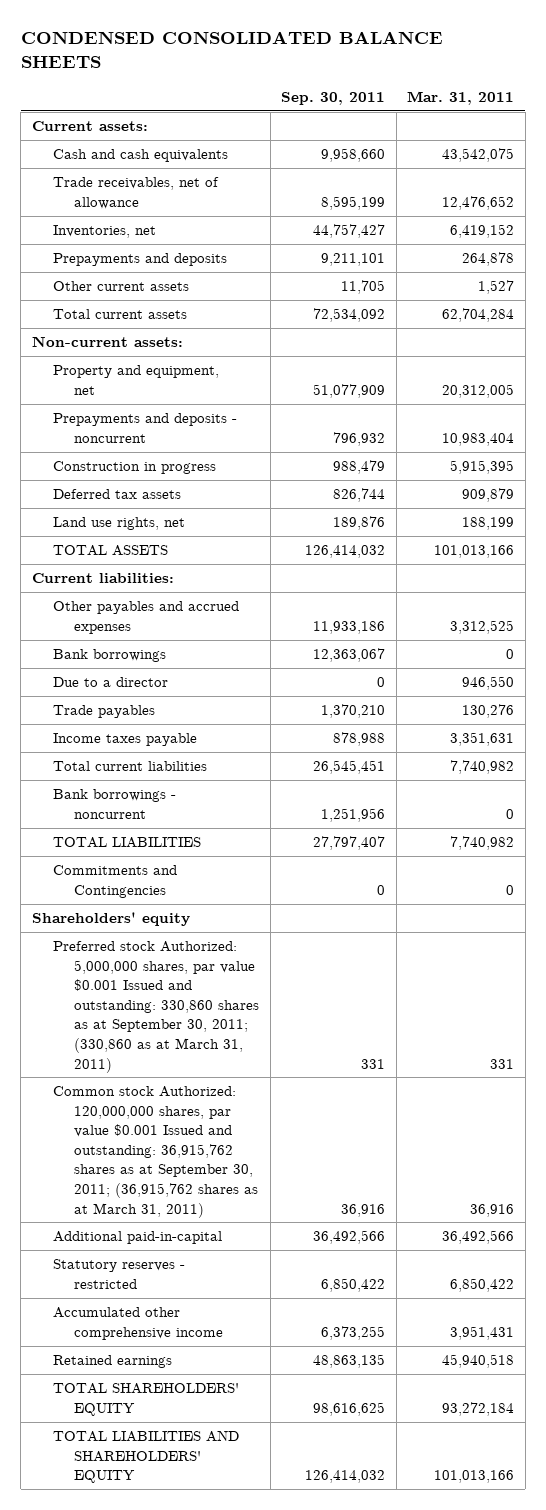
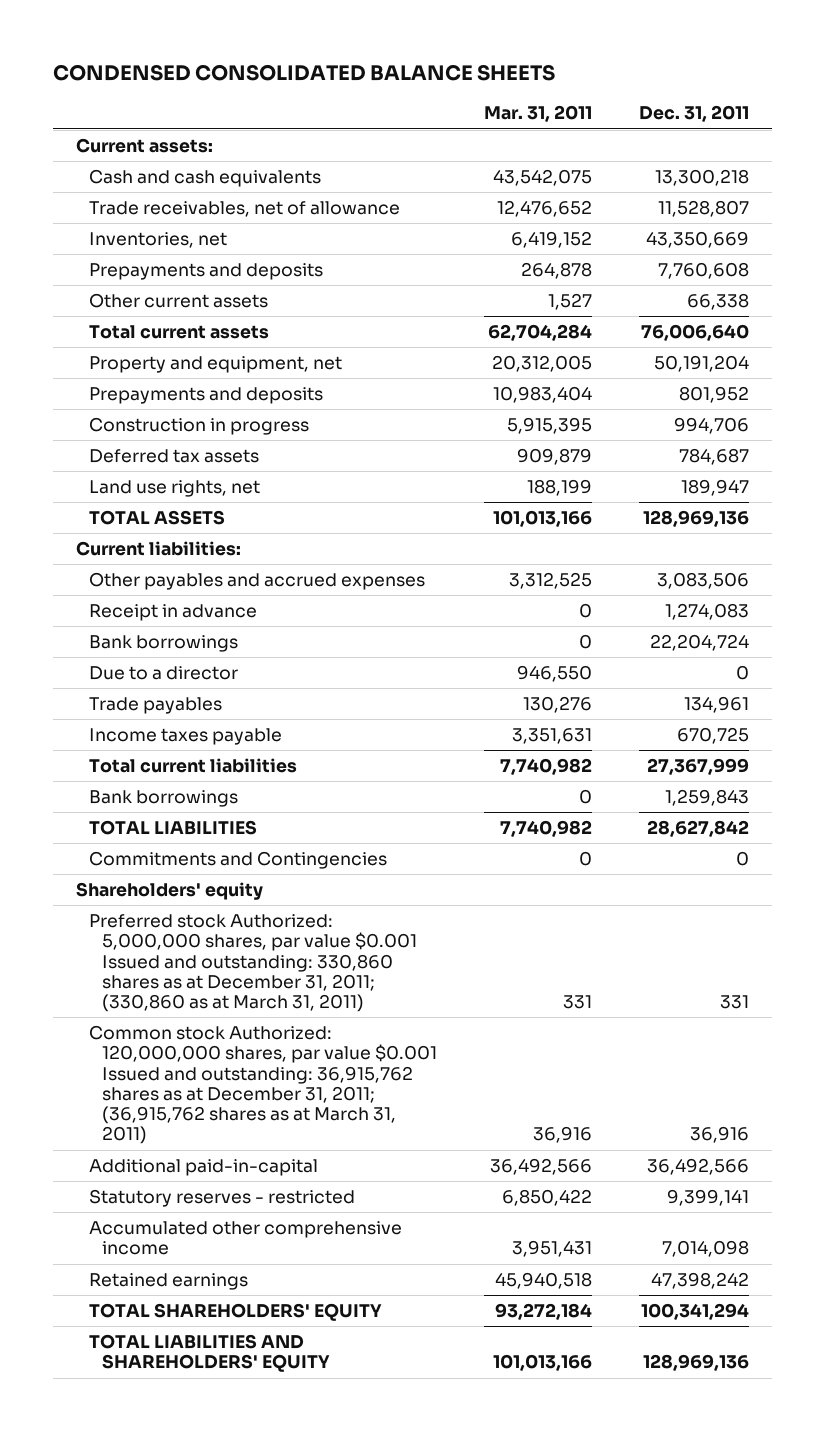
[281,92,386,106] Sep. 30, 2011 -> none
none -> [638,105,749,123] Dec. 31, 2011
[31,336,183,348] Non-current assets: -> none
[52,413,237,443] Prepayments and deposits - noncurrent -> [89,387,324,405] Prepayments and deposits
none -> [89,604,258,622] Receipt in advance
[52,789,176,819] Bank borrowings - noncurrent -> [89,790,239,808] Bank borrowings
[52,941,260,1073] Preferred stock Authorized: 5,000,000 shares, par value $0.001 Issued and outstanding: 330,860 shares as at September 30, 2011; (330,860 as at March 31, 2011) -> [89,914,417,1013] Preferred stock Authorized: 5,000,000 shares, par value $0.001 Issued and outstanding: 330,860 shares as at December 31, 2011; (330,860 as at March 31, 2011)
[52,1086,259,1218] Common stock Authorized: 120,000,000 shares, par value $0.001 Issued and outstanding: 36,915,762 shares as at September 30, 2011; (36,915,762 shares as at March 31, 2011) -> [89,1025,437,1145] Common stock Authorized: 120,000,000 shares, par value $0.001 Issued and outstanding: 36,915,762 shares as at December 31, 2011; (36,915,762 shares as at March 31, 2011)

